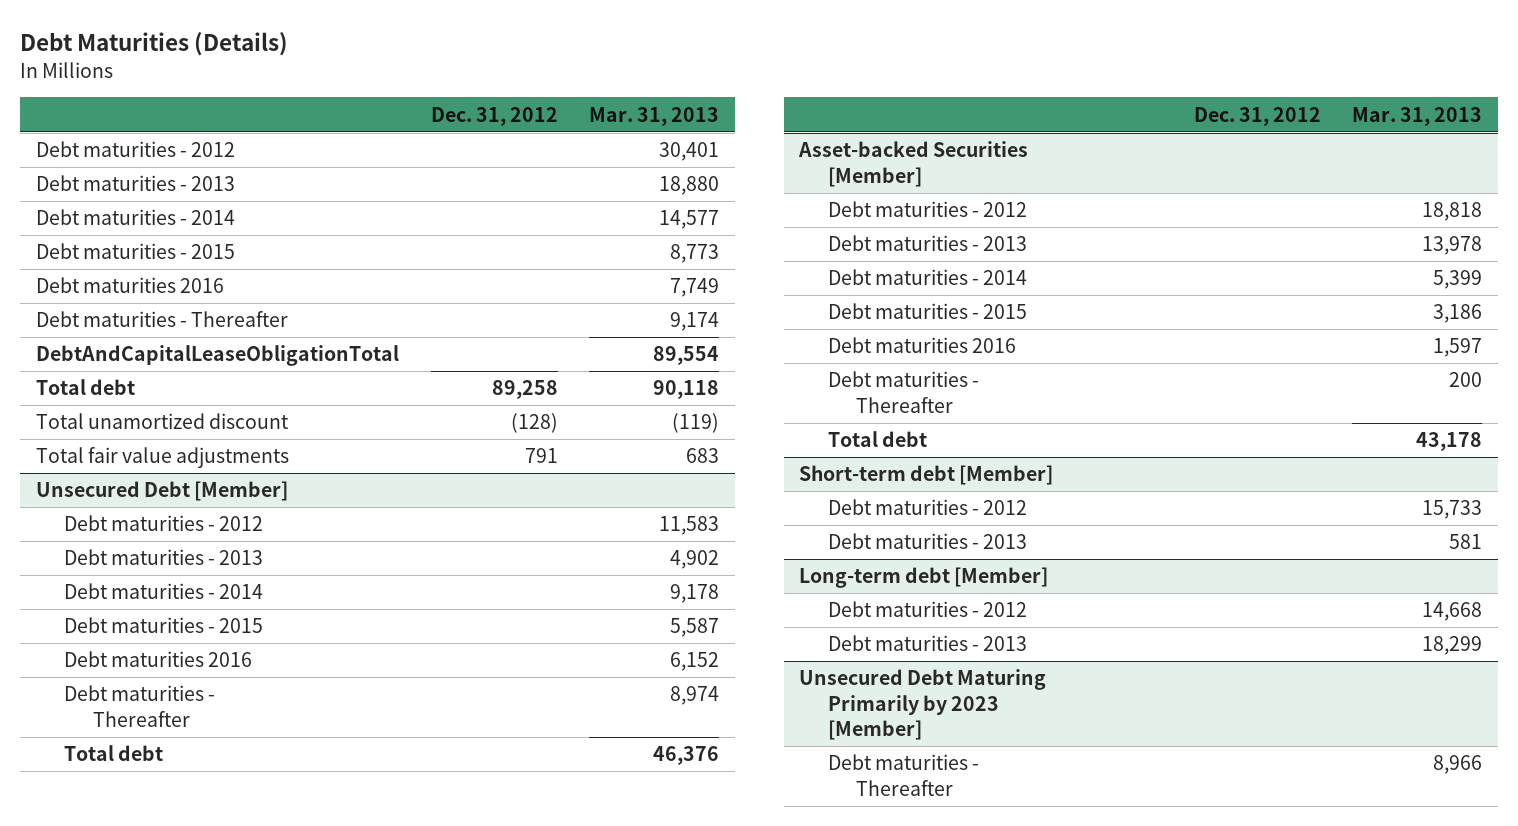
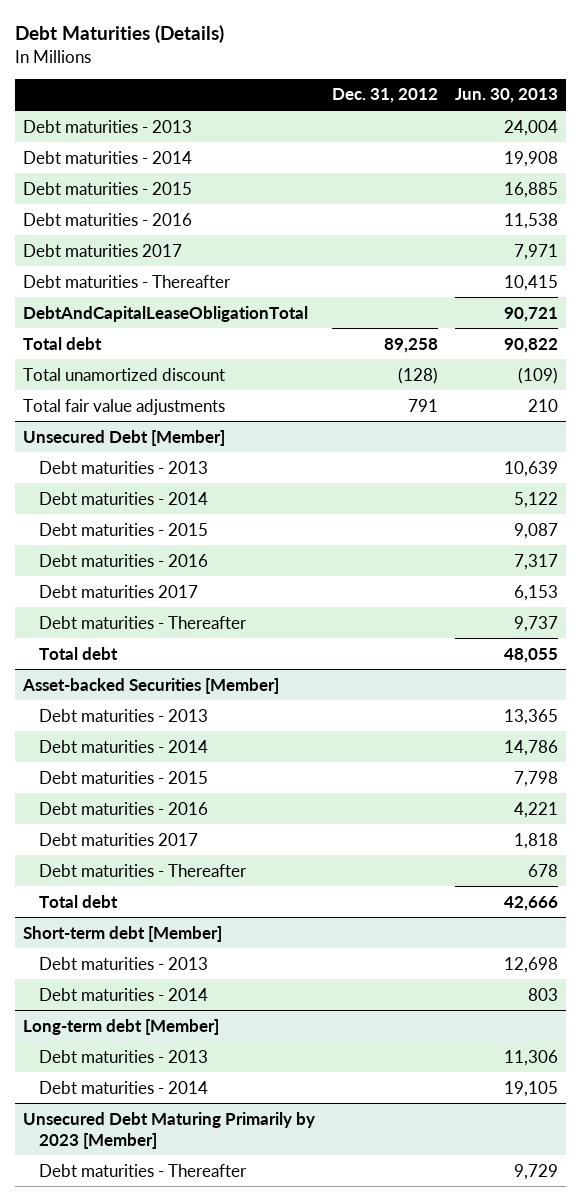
[588,106,719,126] Mar. 31, 2013 -> none
none -> [454,88,558,104] Jun. 30, 2013
[36,141,236,158] Debt maturities - 2012 -> none
none -> [23,212,193,226] Debt maturities - 2016
[36,277,225,294] Debt maturities 2016 -> [23,243,183,257] Debt maturities 2017
[64,515,264,532] Debt maturities - 2012 -> none
none -> [38,553,208,567] Debt maturities - 2016
[64,651,253,668] Debt maturities 2016 -> [38,584,198,598] Debt maturities 2017
[827,201,1027,218] Debt maturities - 2012 -> none
none -> [38,801,208,815] Debt maturities - 2016
[827,337,1016,354] Debt maturities 2016 -> [38,832,198,846] Debt maturities 2017
[827,499,1027,516] Debt maturities - 2012 -> none
none -> [38,987,208,1001] Debt maturities - 2014
[827,601,1027,618] Debt maturities - 2012 -> none
none -> [38,1080,208,1094] Debt maturities - 2014

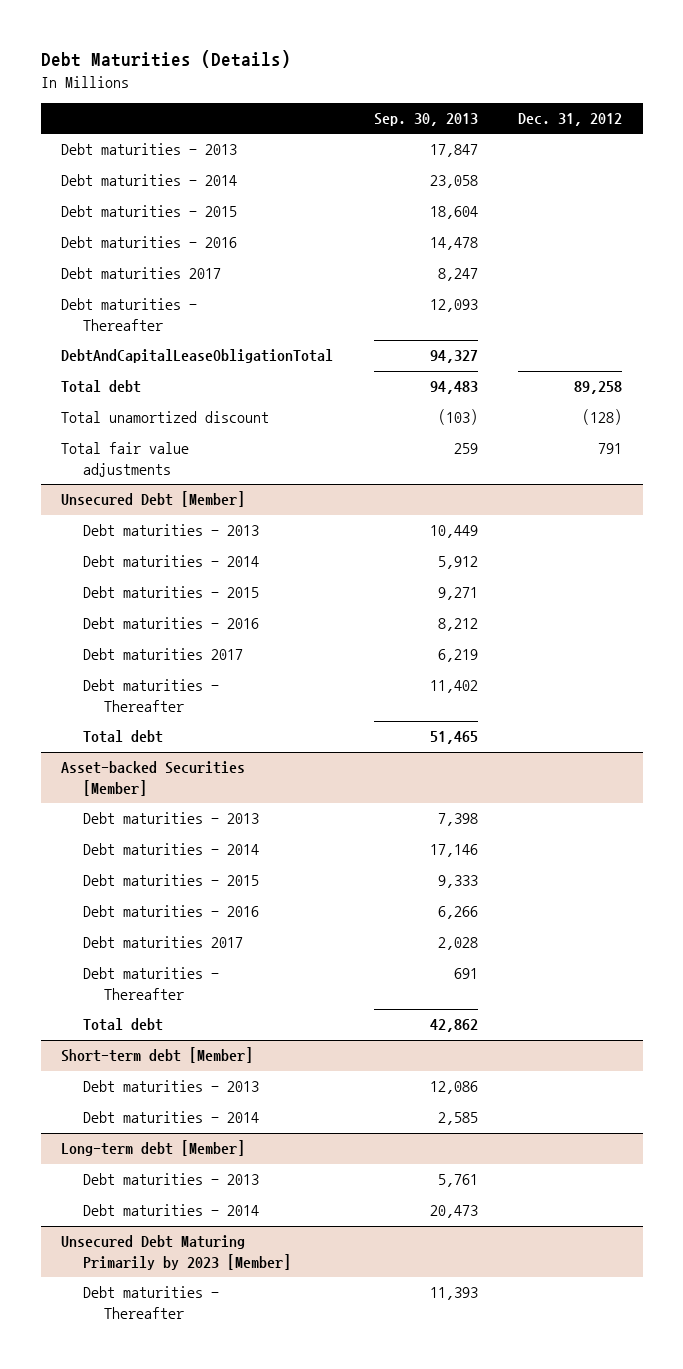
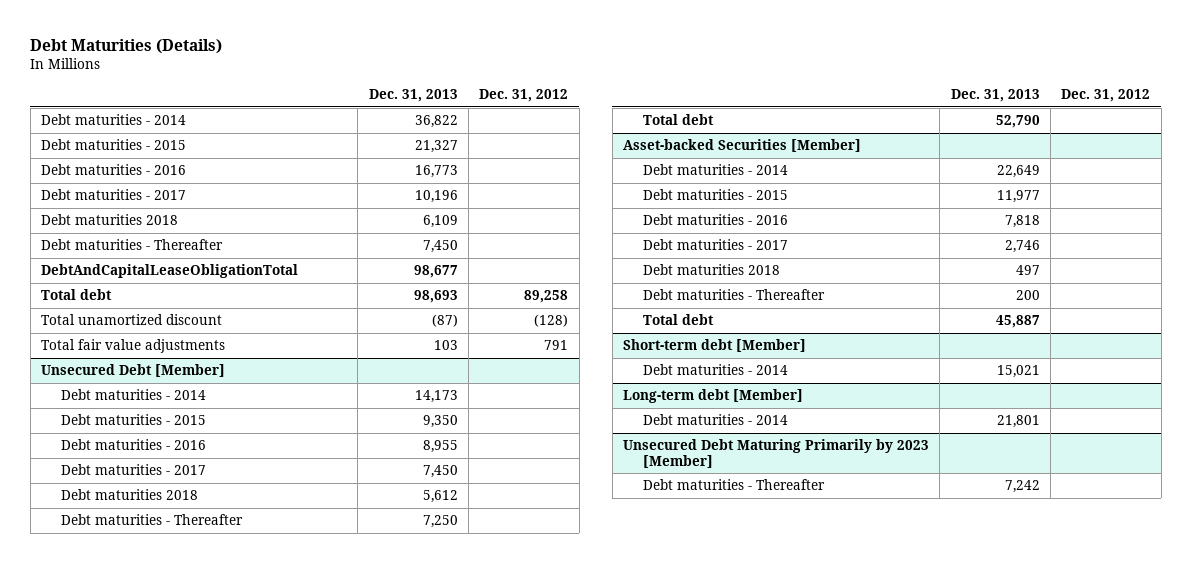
[373,113,478,127] Sep. 30, 2013 -> none
none -> [368,89,458,103] Dec. 31, 2013
[61,143,238,156] Debt maturities - 2013 -> none
none -> [41,189,187,201] Debt maturities - 2017
[61,267,222,280] Debt maturities 2017 -> [41,214,179,226] Debt maturities 2018
[82,524,259,537] Debt maturities - 2013 -> none
none -> [60,464,206,476] Debt maturities - 2017
[82,648,243,661] Debt maturities 2017 -> [60,489,198,501] Debt maturities 2018
[82,812,259,825] Debt maturities - 2013 -> none
none -> [642,239,788,251] Debt maturities - 2017
[82,936,243,949] Debt maturities 2017 -> [642,264,780,276] Debt maturities 2018
[82,1080,259,1093] Debt maturities - 2013 -> none
[82,1173,259,1186] Debt maturities - 2013 -> none

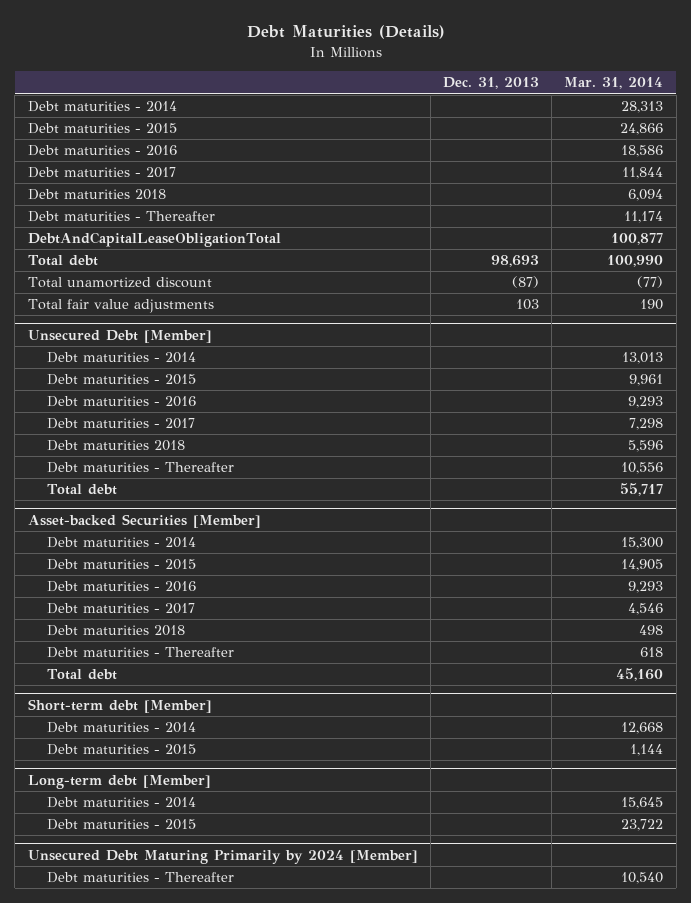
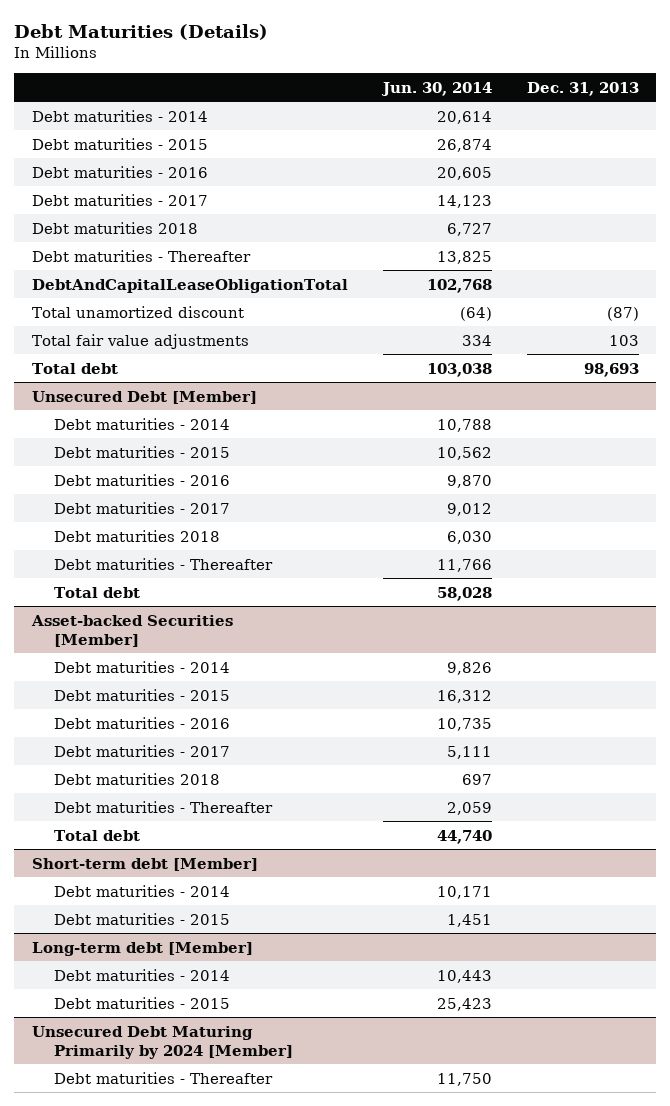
[564,77,664,90] Mar. 31, 2014 -> none
none -> [380,81,492,96] Jun. 30, 2014
[27,255,98,267] Total debt -> [31,362,118,374] Total debt

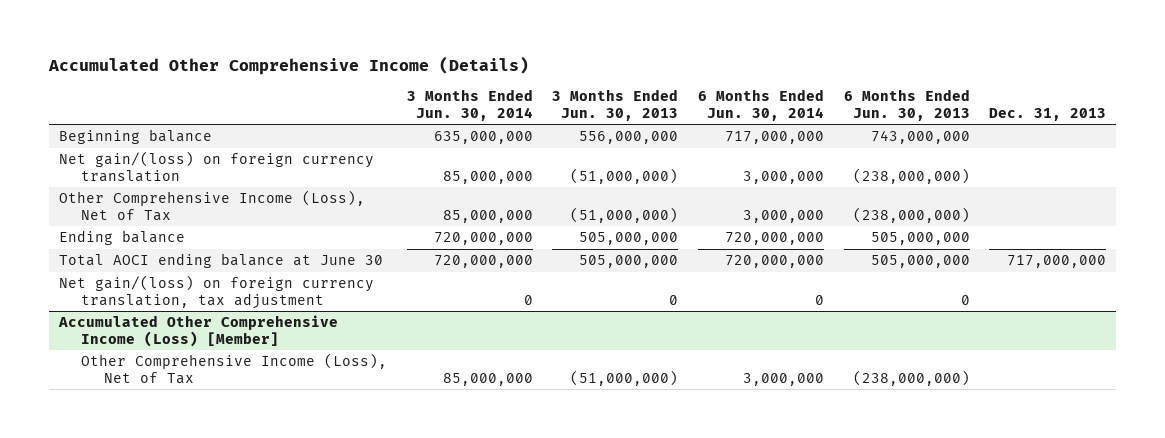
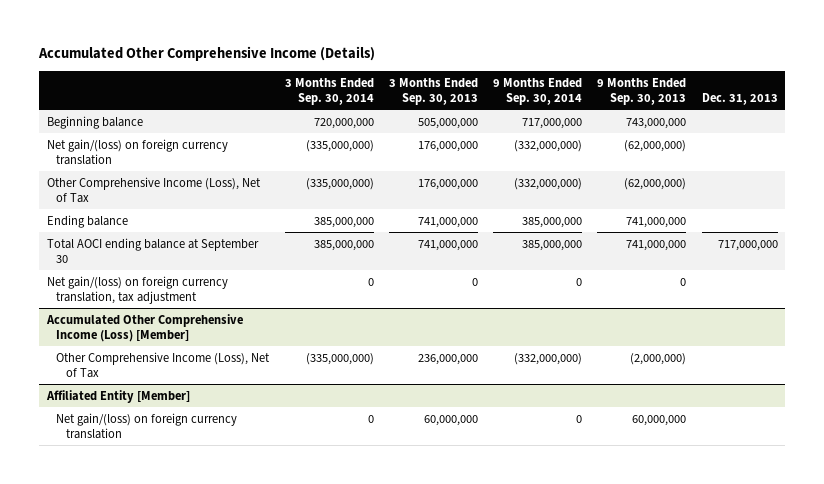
[406,89,533,121] 3 Months Ended Jun. 30, 2014 -> none
[552,89,679,121] 3 Months Ended Jun. 30, 2013 -> none
[698,89,825,121] 6 Months Ended Jun. 30, 2014 -> none
[843,89,970,121] 6 Months Ended Jun. 30, 2013 -> none
none -> [284,77,374,106] 3 Months Ended Sep. 30, 2014
none -> [388,77,478,106] 3 Months Ended Sep. 30, 2013
none -> [493,77,583,106] 9 Months Ended Sep. 30, 2014
none -> [597,77,687,106] 9 Months Ended Sep. 30, 2013
[58,253,383,269] Total AOCI ending balance at June 30 -> [46,237,259,264] Total AOCI ending balance at September 30
none -> [45,389,190,403] Affiliated Entity [Member]
none -> [56,412,238,440] Net gain/(loss) on foreign currency translation

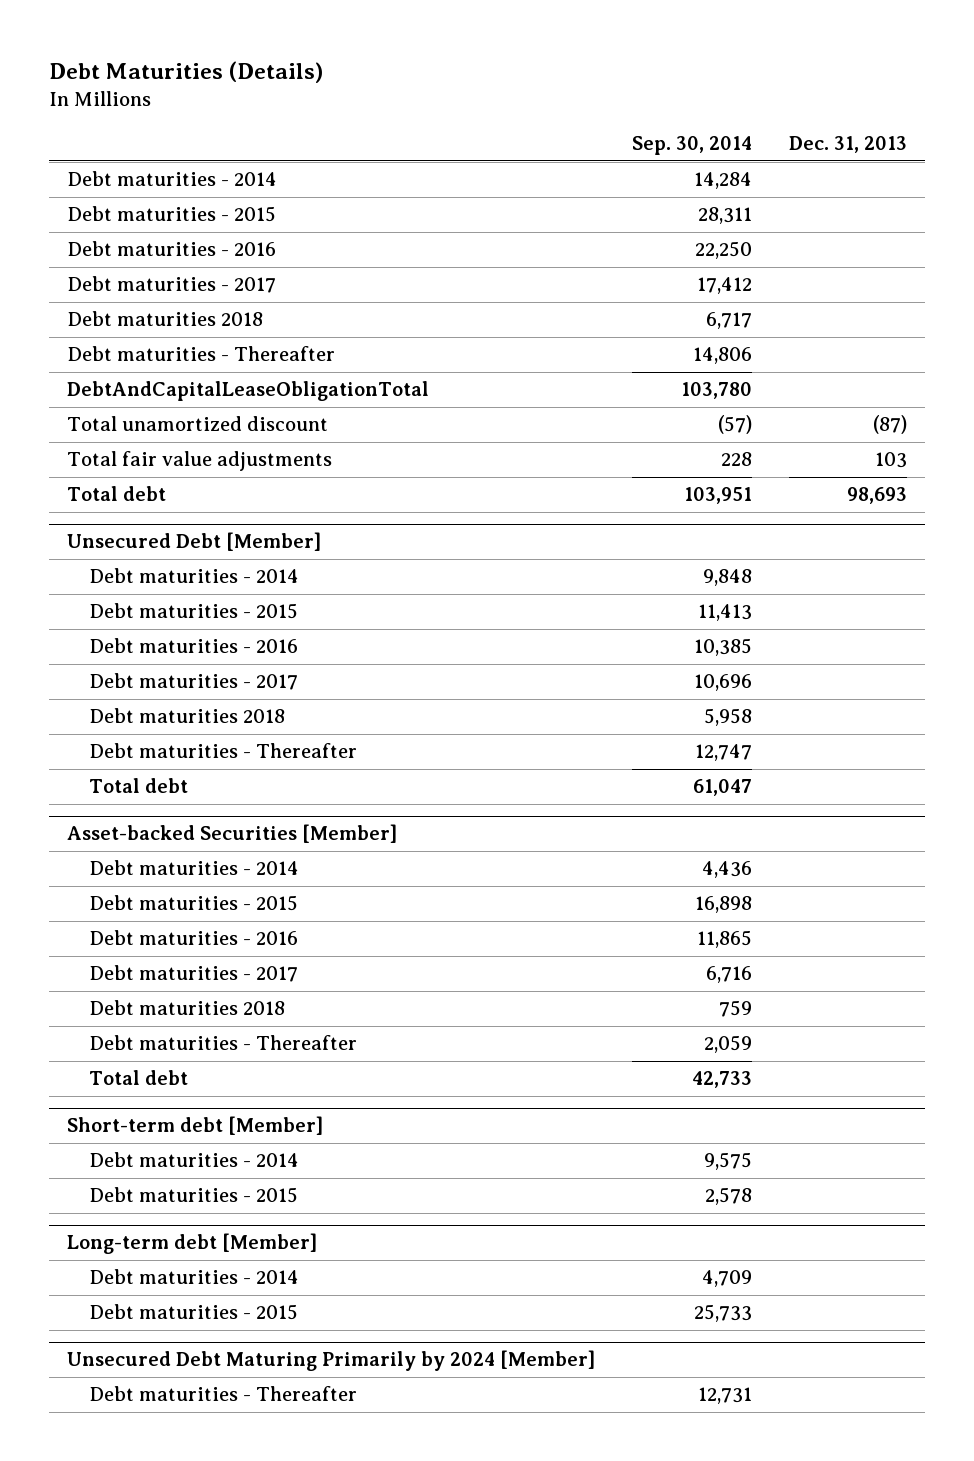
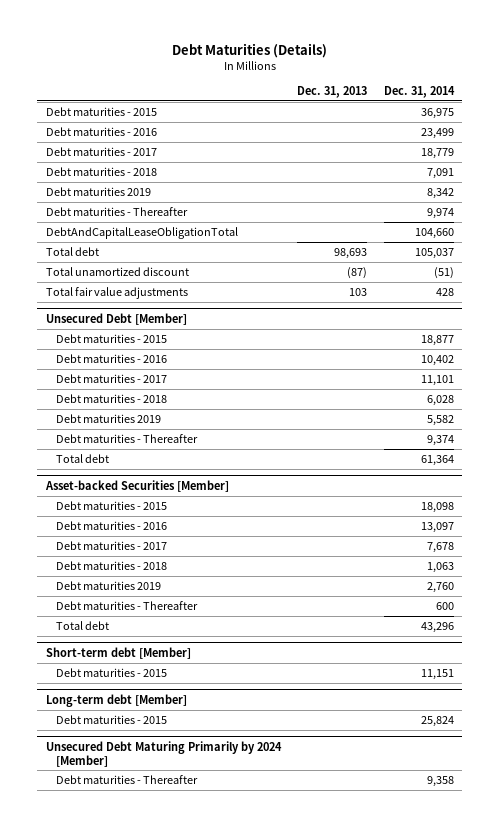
[631,136,752,156] Sep. 30, 2014 -> none
none -> [384,86,456,99] Dec. 31, 2014
[67,171,278,187] Debt maturities - 2014 -> none
none -> [45,167,157,177] Debt maturities - 2018
[67,311,264,327] Debt maturities 2018 -> [45,187,151,197] Debt maturities 2019
[67,486,167,502] Total debt -> [45,247,99,257] Total debt
[89,568,300,584] Debt maturities - 2014 -> none
none -> [55,394,167,404] Debt maturities - 2018
[89,708,286,724] Debt maturities 2018 -> [55,414,161,424] Debt maturities 2019
[89,860,300,876] Debt maturities - 2014 -> none
none -> [55,561,167,571] Debt maturities - 2018
[89,1000,286,1016] Debt maturities 2018 -> [55,581,161,591] Debt maturities 2019
[89,1152,300,1168] Debt maturities - 2014 -> none
[89,1269,300,1285] Debt maturities - 2014 -> none

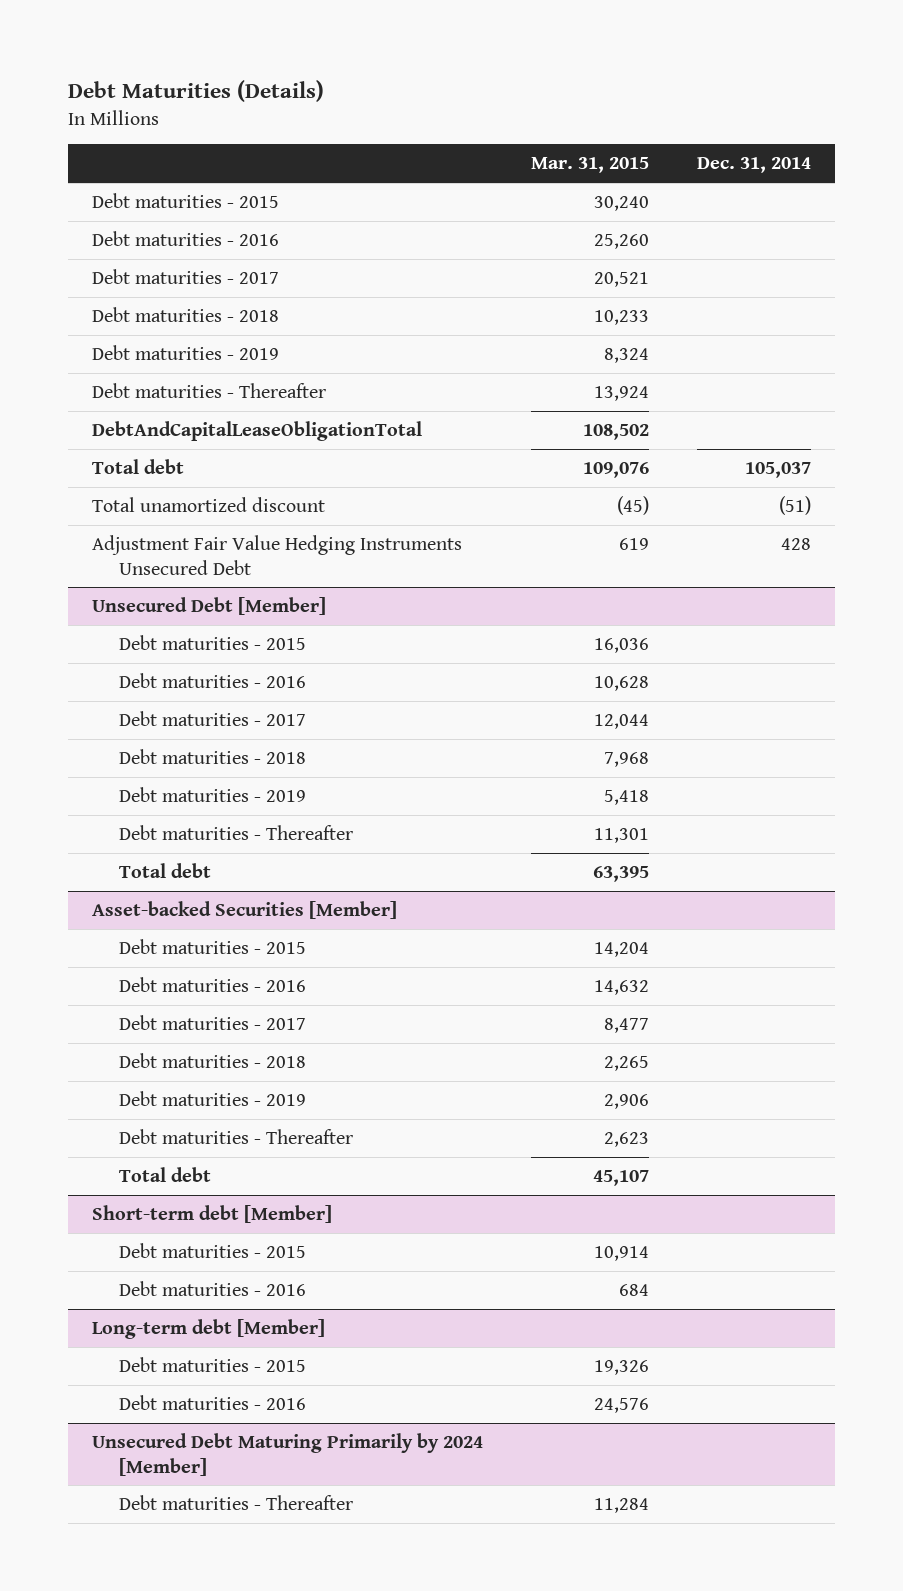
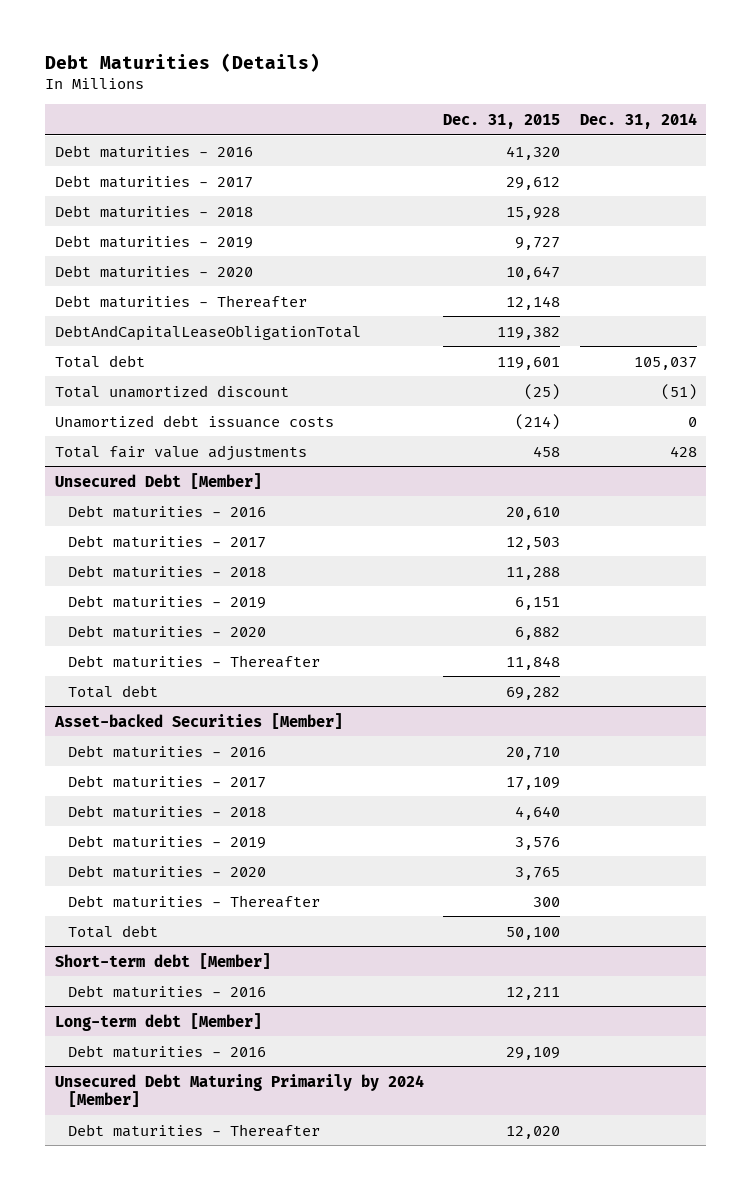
[531,157,650,174] Mar. 31, 2015 -> none
none -> [443,113,561,129] Dec. 31, 2015
[91,193,279,209] Debt maturities - 2015 -> none
none -> [54,264,253,278] Debt maturities - 2020
none -> [54,414,334,428] Unamortized debt issuance costs
[91,535,462,575] Adjustment Fair Value Hedging Instruments Unsecured Debt -> [54,444,307,461] Total fair value adjustments
[118,635,306,651] Debt maturities - 2015 -> none
none -> [67,624,266,638] Debt maturities - 2020
[118,939,306,955] Debt maturities - 2015 -> none
none -> [67,864,266,878] Debt maturities - 2020
[118,1243,306,1259] Debt maturities - 2015 -> none
[118,1357,306,1373] Debt maturities - 2015 -> none

